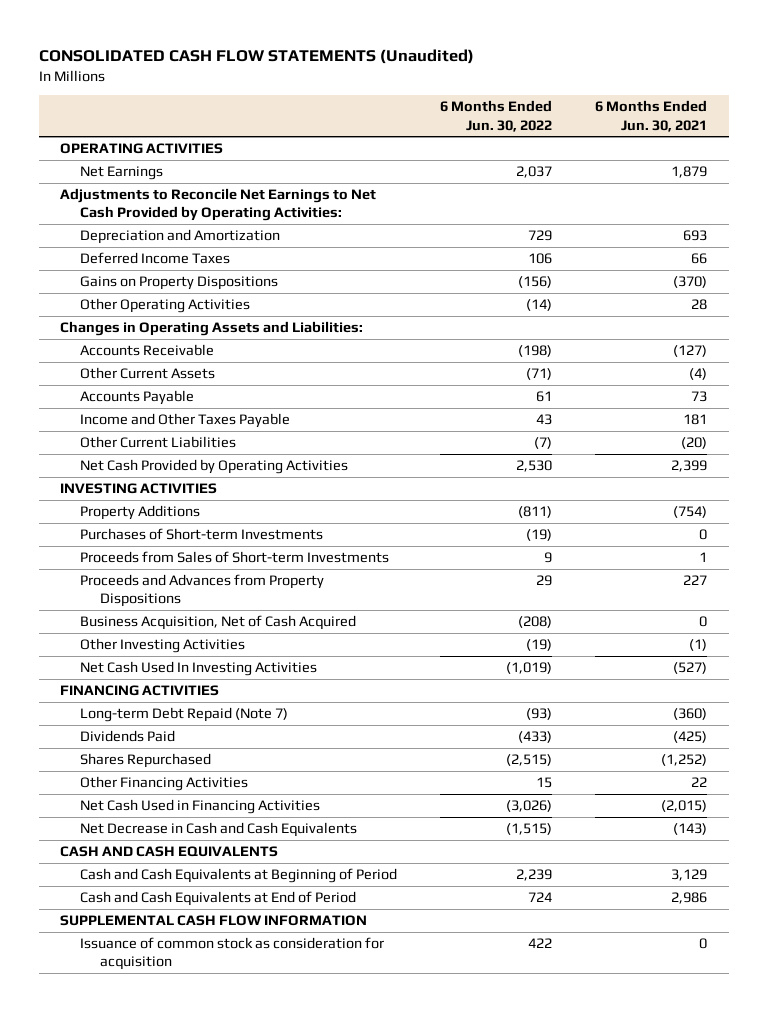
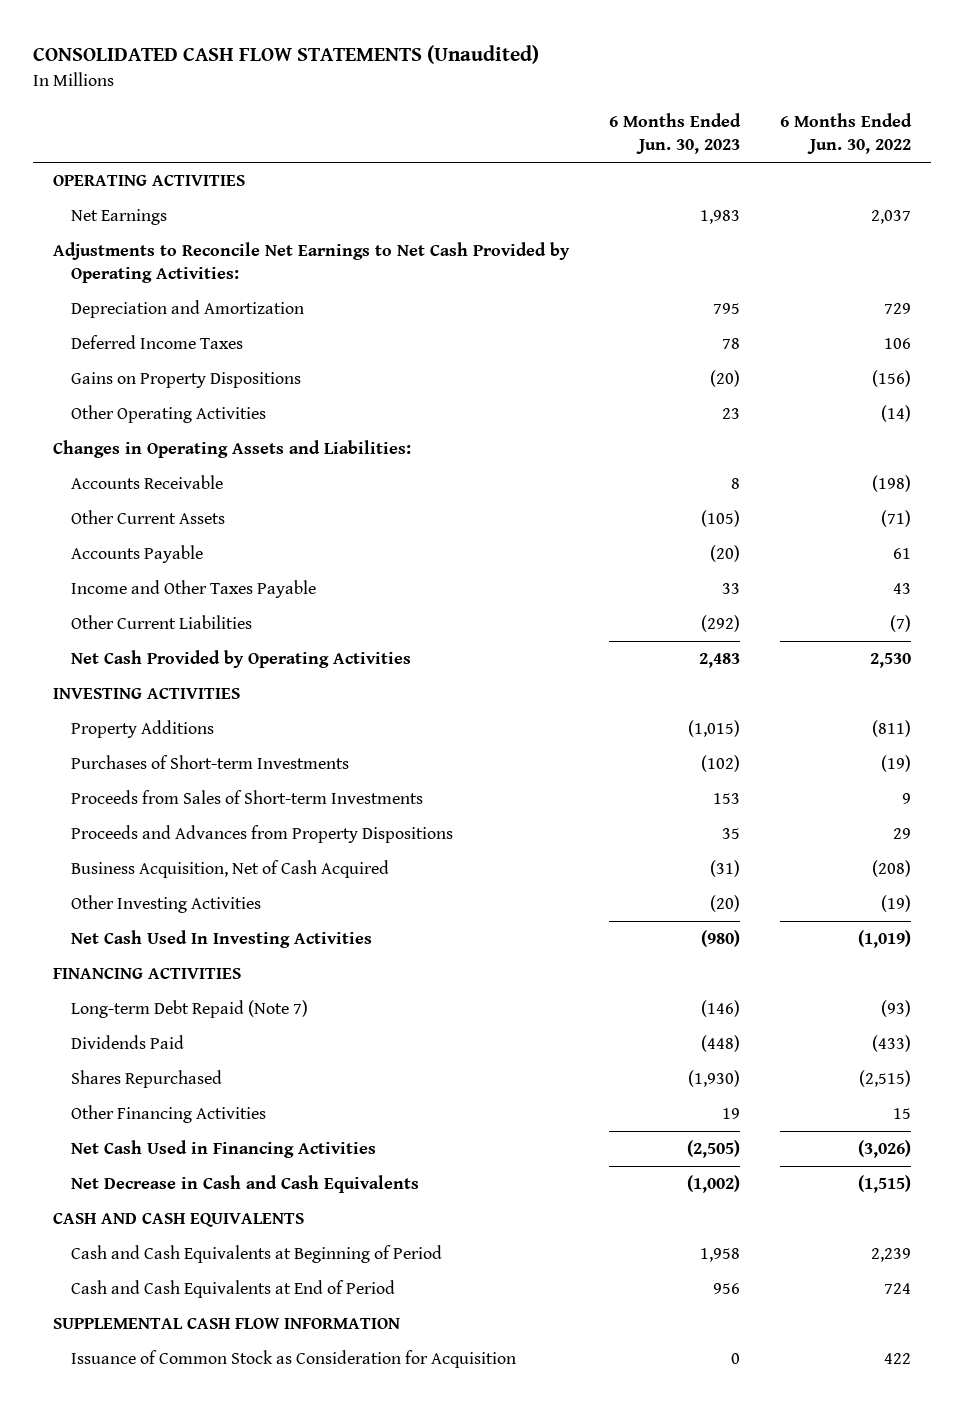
[595,100,708,132] 6 Months Ended Jun. 30, 2021 -> none
none -> [608,113,741,155] 6 Months Ended Jun. 30, 2023
[80,937,385,971] Issuance of common stock as consideration for acquisition -> [70,1350,516,1369] Issuance of Common Stock as Consideration for Acquisition

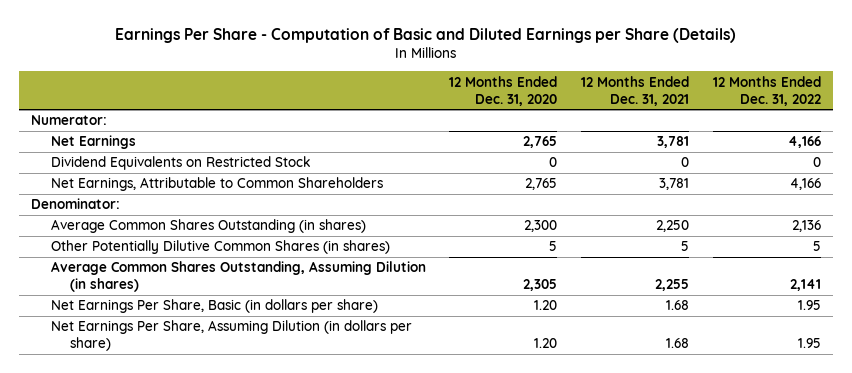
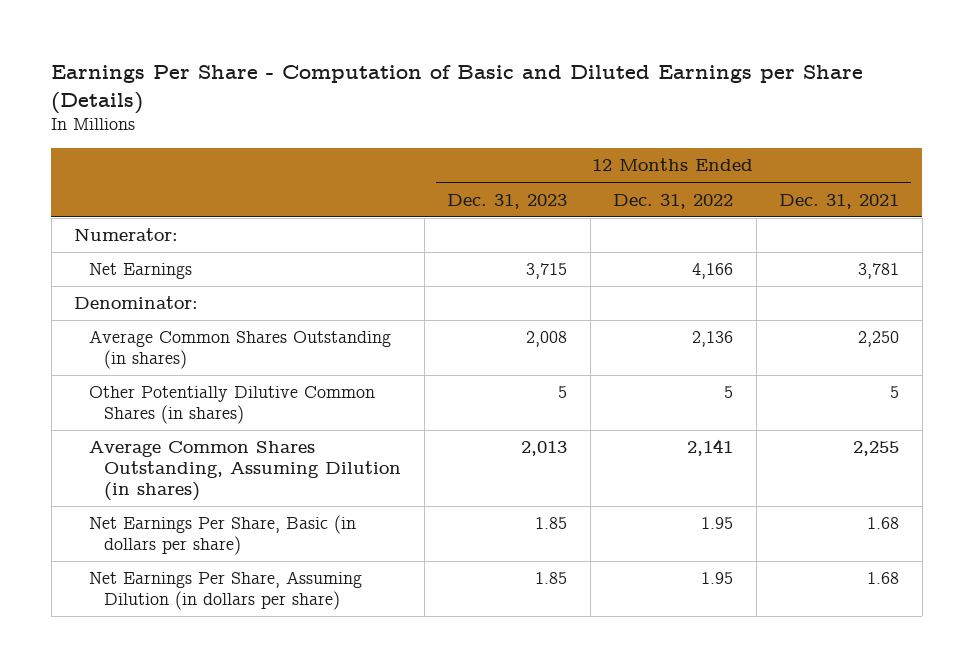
[449,75,558,106] 12 Months Ended Dec. 31, 2020 -> none
none -> [447,193,568,209] Dec. 31, 2023
[50,156,311,171] Dividend Equivalents on Restricted Stock -> none
[50,177,383,192] Net Earnings, Attributable to Common Shareholders -> none

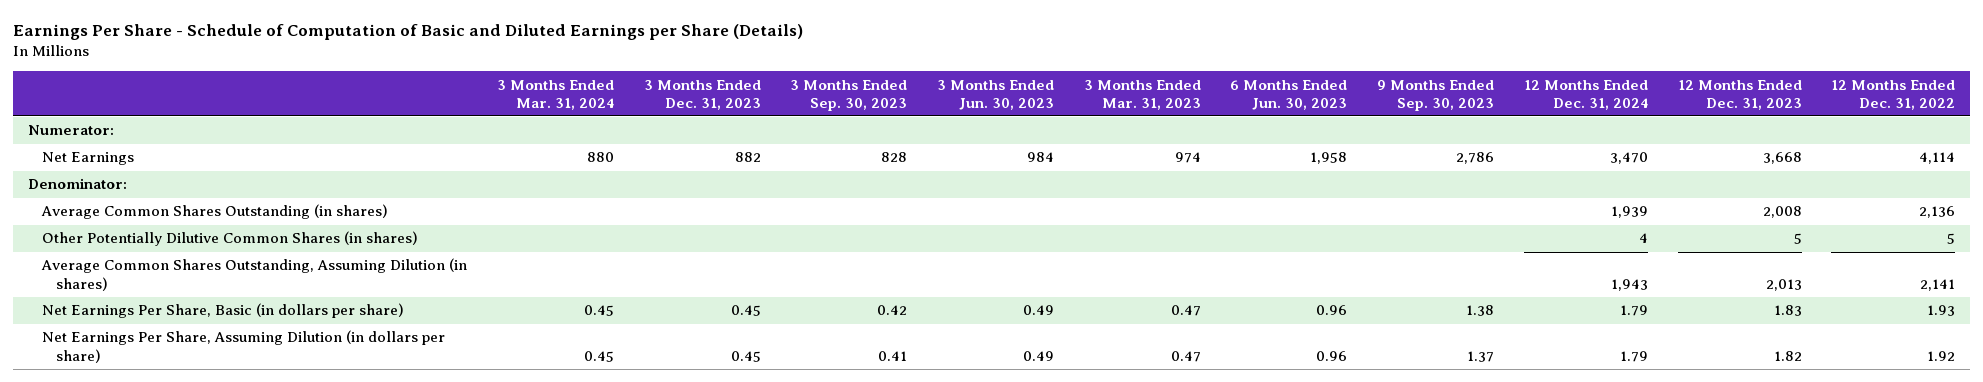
[51,65,864,114] Earnings Per Share - Computation of Basic and Diluted Earnings per Share (Details) -> [13,24,804,41] Earnings Per Share - Schedule of Computation of Basic and Diluted Earnings per Share (Details)
[779,193,900,209] Dec. 31, 2021 -> none
none -> [496,79,614,110] 3 Months Ended Mar. 31, 2024
none -> [643,79,761,110] 3 Months Ended Dec. 31, 2023
none -> [790,79,908,111] 3 Months Ended Sep. 30, 2023
none -> [937,79,1055,110] 3 Months Ended Jun. 30, 2023
none -> [1083,79,1201,110] 3 Months Ended Mar. 31, 2023
none -> [1230,79,1348,110] 6 Months Ended Jun. 30, 2023
none -> [1377,79,1495,111] 9 Months Ended Sep. 30, 2023
none -> [1523,79,1648,110] 12 Months Ended Dec. 31, 2024
[526,263,568,280] 3,715 -> [1762,152,1802,165] 3,668
[692,263,734,280] 4,166 -> [1919,152,1956,165] 4,114
[535,517,568,530] 1.85 -> [1773,305,1802,317] 1.83
[701,517,734,530] 1.95 -> [1927,305,1956,317] 1.93
[535,572,568,585] 1.85 -> [1773,350,1802,361] 1.82
[701,572,734,585] 1.95 -> [1927,350,1956,361] 1.92

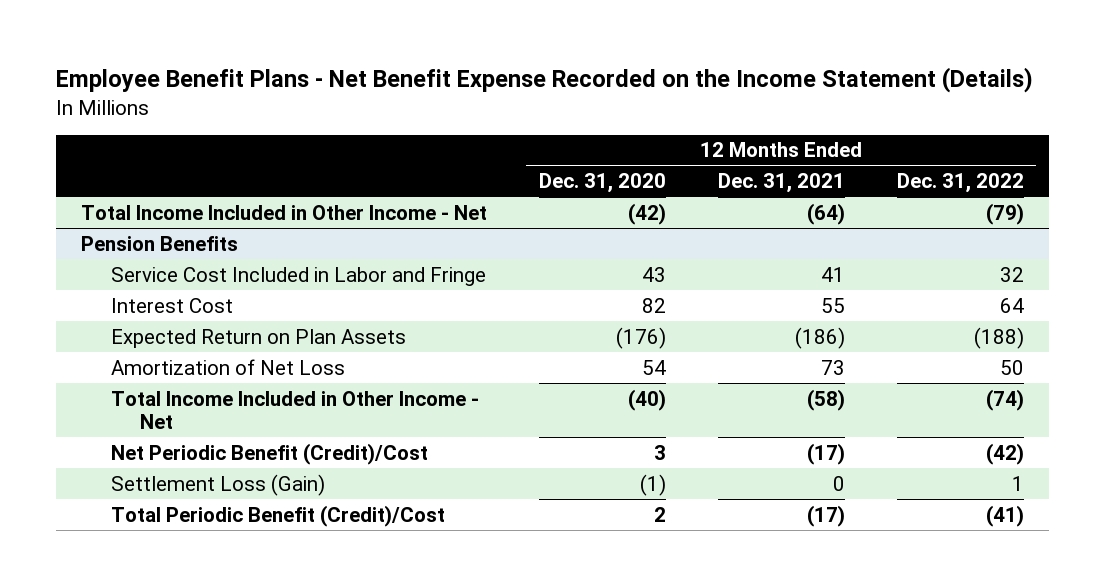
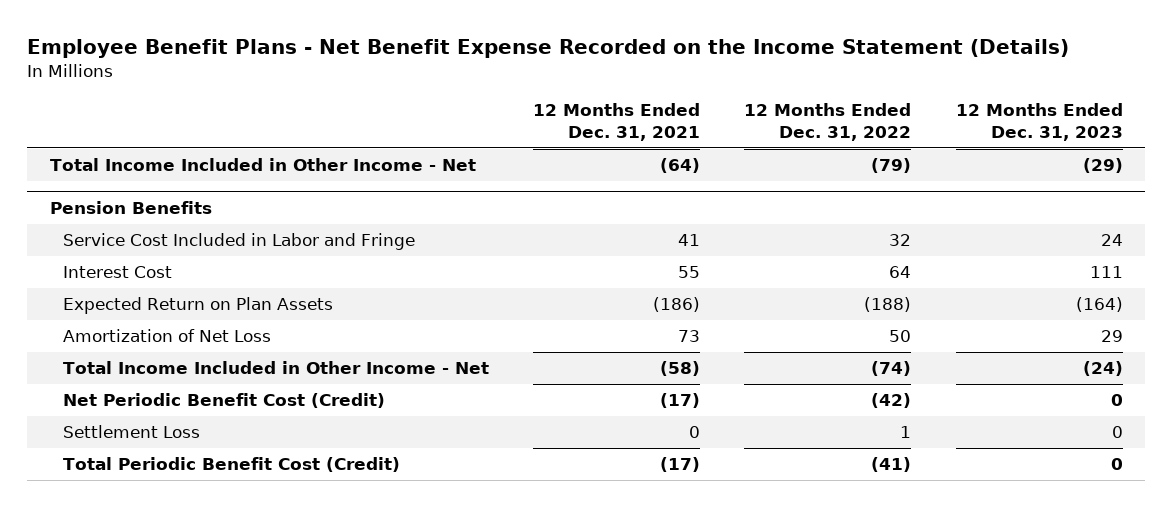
[539,173,667,194] Dec. 31, 2020 -> none
none -> [955,103,1123,142] 12 Months Ended Dec. 31, 2023
[110,442,428,465] Net Periodic Benefit (Credit)/Cost -> [62,393,385,409] Net Periodic Benefit Cost (Credit)
[110,473,325,496] Settlement Loss (Gain) -> [62,425,200,439] Settlement Loss
[110,504,445,527] Total Periodic Benefit (Credit)/Cost -> [62,457,400,473] Total Periodic Benefit Cost (Credit)

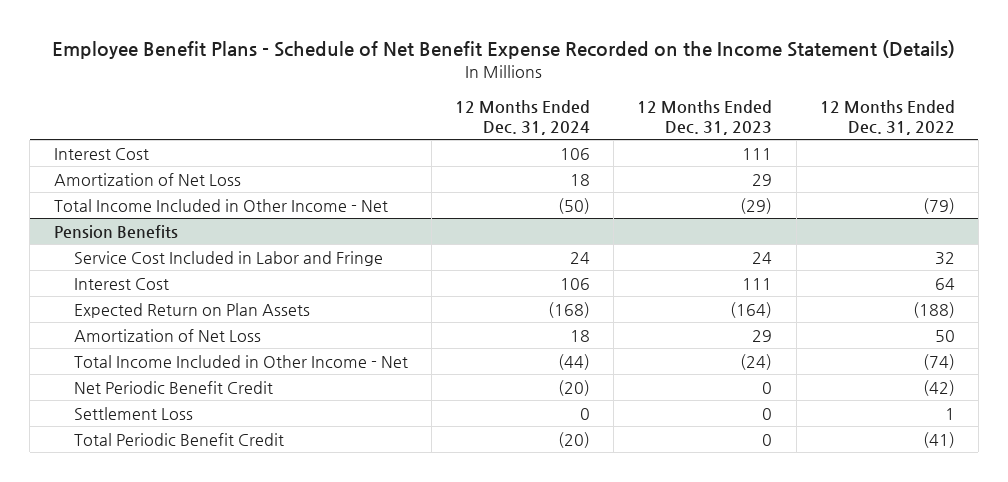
[27,38,1070,58] Employee Benefit Plans - Net Benefit Expense Recorded on the Income Statement (Details) -> [52,40,956,60] Employee Benefit Plans - Schedule of Net Benefit Expense Recorded on the Income Statement (Details)
[533,103,701,142] 12 Months Ended Dec. 31, 2021 -> none
none -> [455,99,591,135] 12 Months Ended Dec. 31, 2024
none -> [53,147,149,160] Interest Cost
none -> [53,172,241,186] Amortization of Net Loss
[62,393,385,409] Net Periodic Benefit Cost (Credit) -> [73,380,273,394] Net Periodic Benefit Credit
[62,457,400,473] Total Periodic Benefit Cost (Credit) -> [73,432,284,446] Total Periodic Benefit Credit

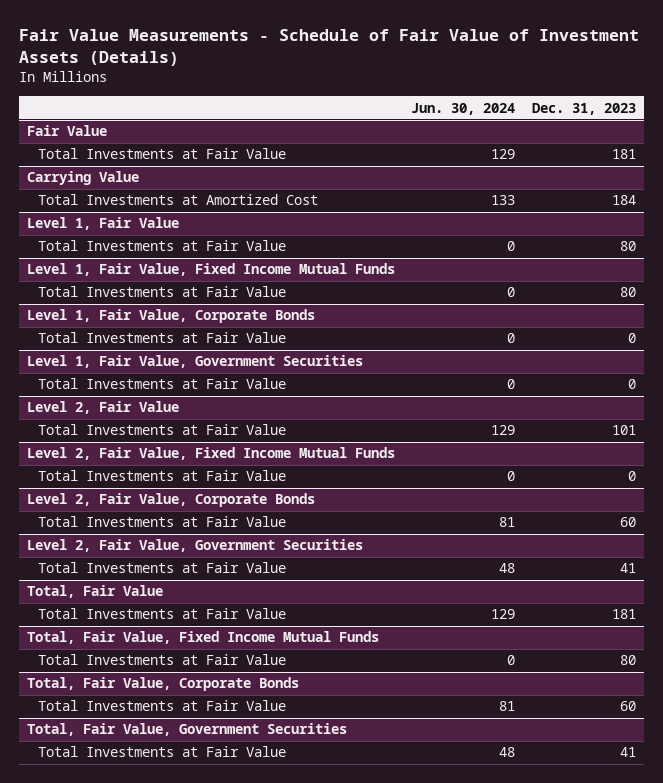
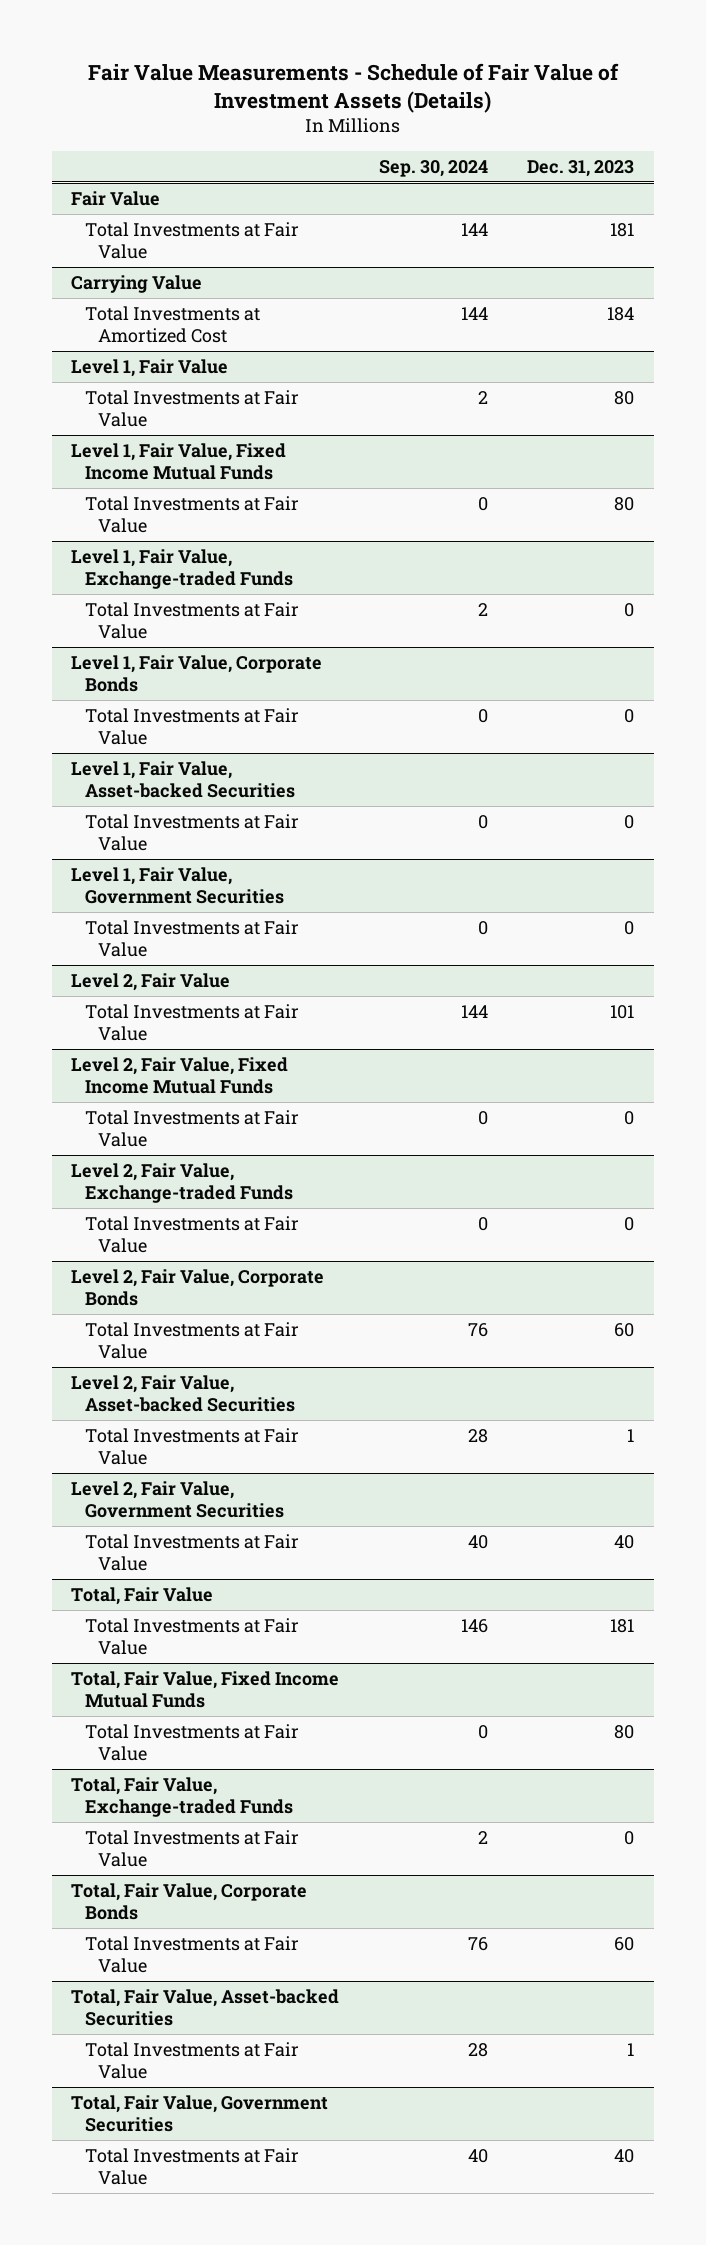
[411,102,516,115] Jun. 30, 2024 -> none
none -> [378,159,488,177] Sep. 30, 2024
none -> [71,549,293,590] Level 1, Fair Value, Exchange-traded Funds
none -> [84,602,299,640] Total Investments at Fair Value
none -> [71,761,295,799] Level 1, Fair Value, Asset-backed Securities
none -> [84,814,299,852] Total Investments at Fair Value
none -> [71,1163,293,1204] Level 2, Fair Value, Exchange-traded Funds
none -> [84,1216,299,1254] Total Investments at Fair Value
none -> [71,1375,295,1413] Level 2, Fair Value, Asset-backed Securities
none -> [84,1428,299,1466] Total Investments at Fair Value
[619,563,636,574] 41 -> [614,1535,635,1550] 40
none -> [71,1777,293,1818] Total, Fair Value, Exchange-traded Funds
none -> [84,1830,299,1868] Total Investments at Fair Value
none -> [71,1989,340,2027] Total, Fair Value, Asset-backed Securities
none -> [84,2042,299,2080] Total Investments at Fair Value
[619,747,636,758] 41 -> [614,2149,635,2164] 40

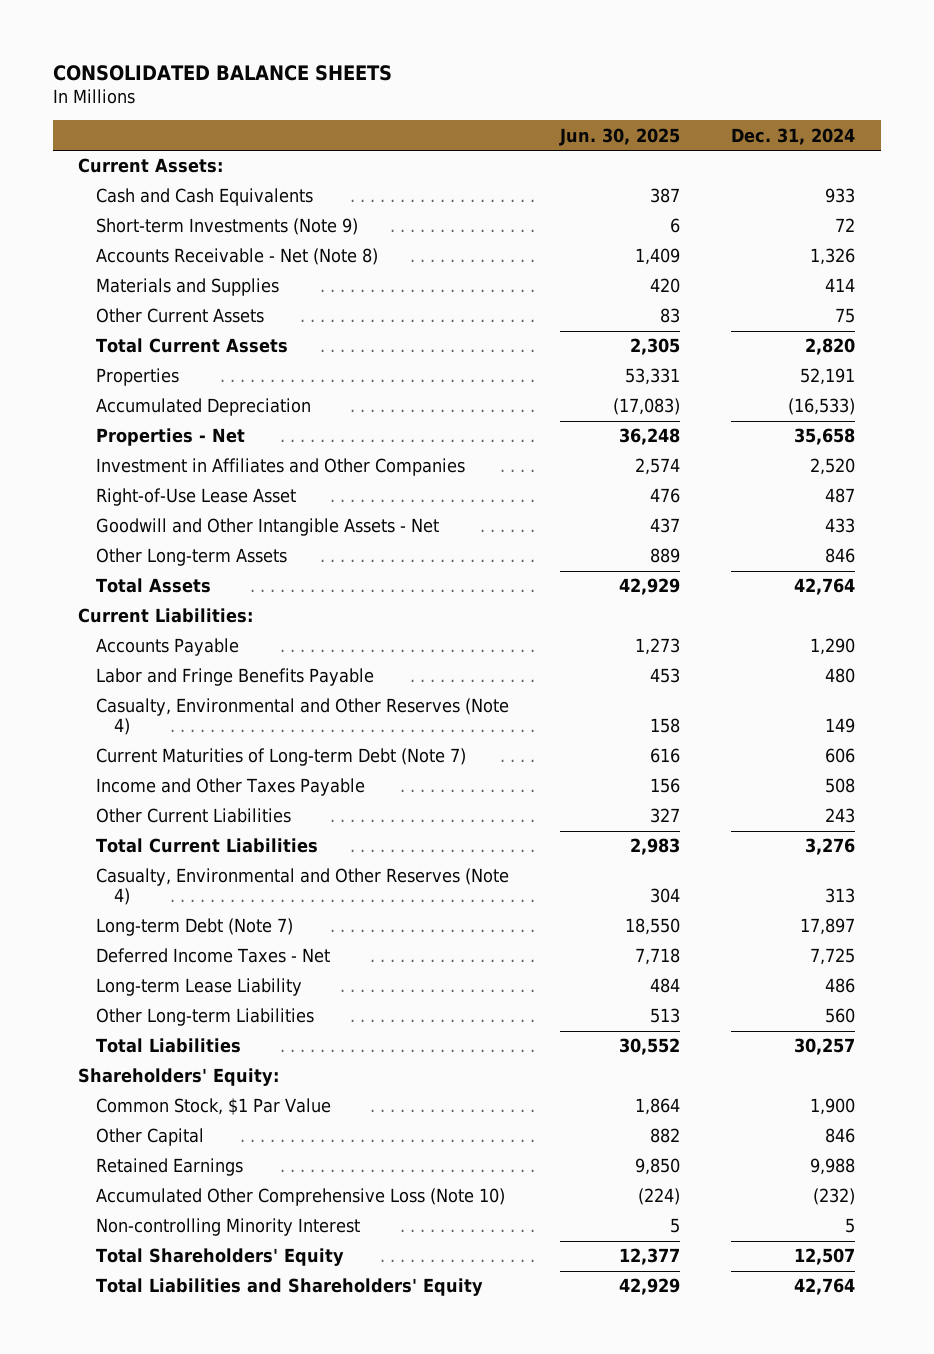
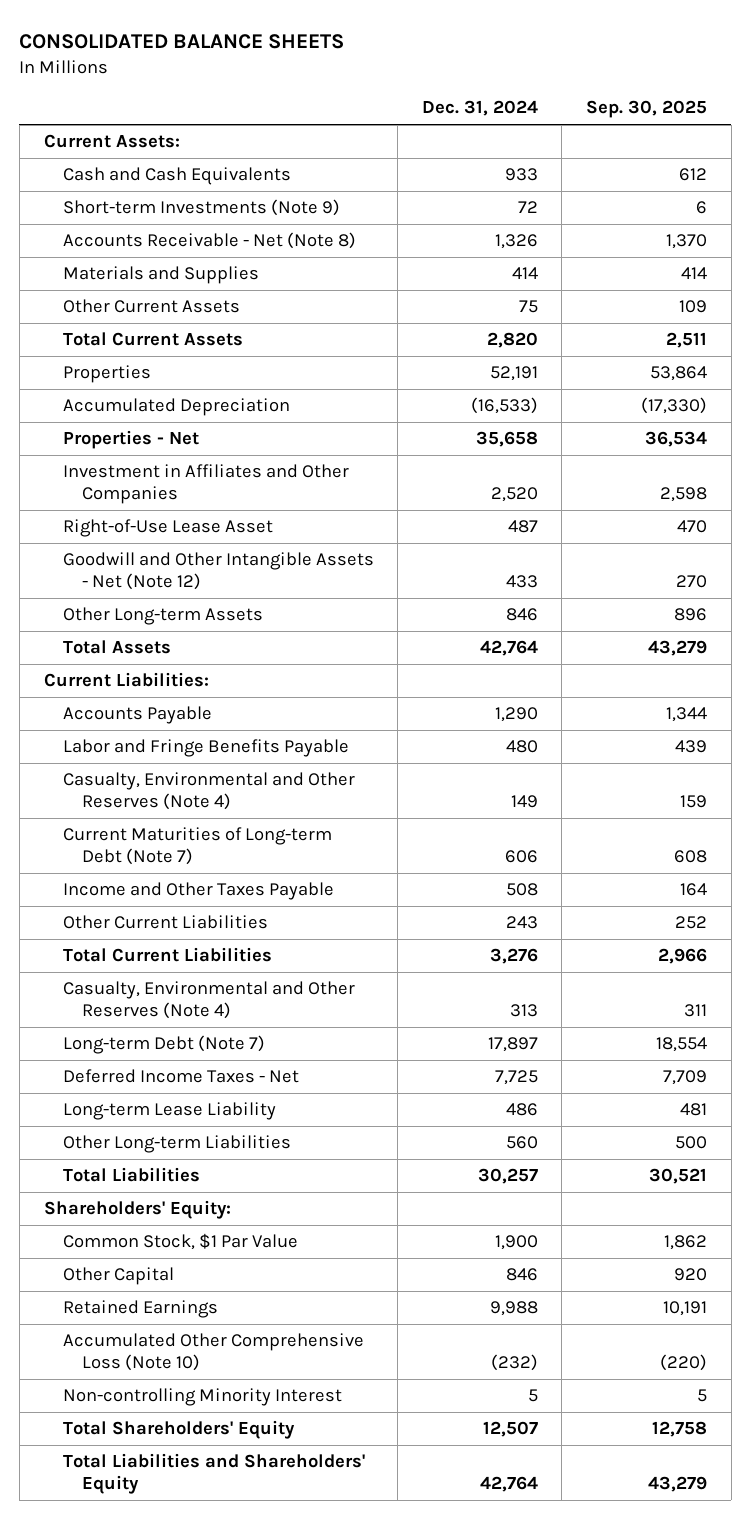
[559,127,681,146] Jun. 30, 2025 -> none
none -> [586,100,708,119] Sep. 30, 2025
[96,518,440,537] Goodwill and Other Intangible Assets - Net -> [62,552,374,590] Goodwill and Other Intangible Assets - Net (Note 12)

